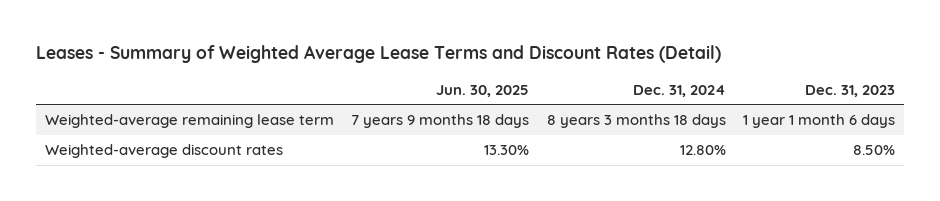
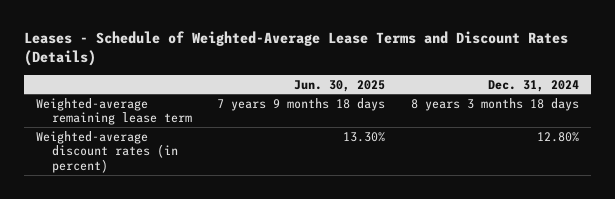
[35,45,721,64] Leases - Summary of Weighted Average Lease Terms and Discount Rates (Detail) -> [23,31,568,67] Leases - Schedule of Weighted-Average Lease Terms and Discount Rates (Details)
[805,84,896,97] Dec. 31, 2023 -> none
[44,144,283,159] Weighted-average discount rates -> [36,130,179,173] Weighted-average discount rates (in percent)

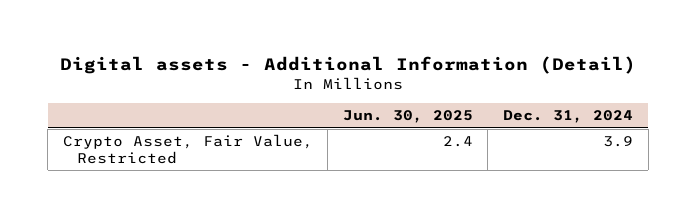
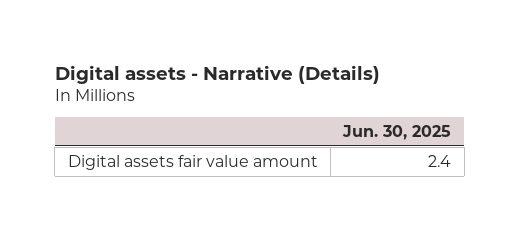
[59,55,636,74] Digital assets - Additional Information (Detail) -> [54,64,380,84] Digital assets - Narrative (Details)
[503,110,634,124] Dec. 31, 2024 -> none
[62,134,313,164] Crypto Asset, Fair Value, Restricted -> [67,155,318,171] Digital assets fair value amount

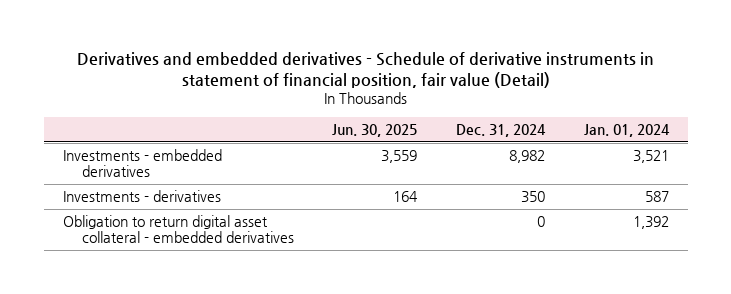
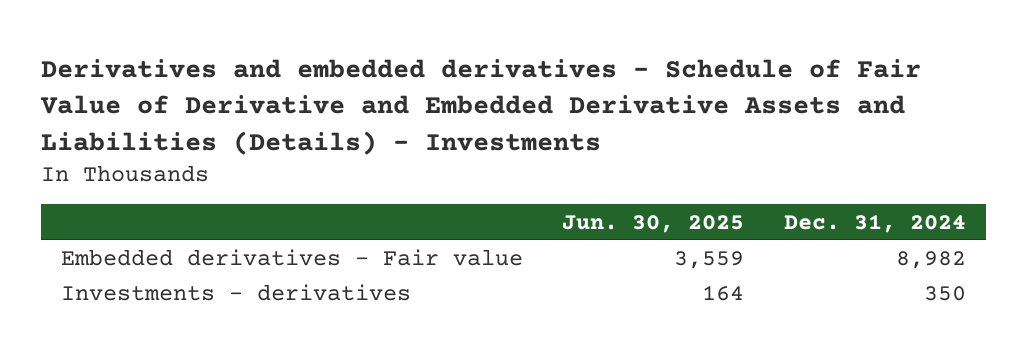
[76,52,654,89] Derivatives and embedded derivatives - Schedule of derivative instruments in statement of financial position, fair value (Detail) -> [39,59,921,155] Derivatives and embedded derivatives - Schedule of Fair Value of Derivative and Embedded Derivative Assets and Liabilities (Details) - Investments
[583,123,670,137] Jan. 01, 2024 -> none
[62,149,222,178] Investments - embedded derivatives -> [60,249,523,267] Embedded derivatives - Fair value
[62,215,294,244] Obligation to return digital asset collateral - embedded derivatives -> none

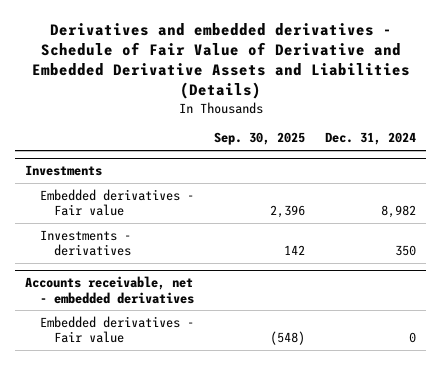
[39,59,921,155] Derivatives and embedded derivatives - Schedule of Fair Value of Derivative and Embedded Derivative Assets and Liabilities (Details) - Investments -> [31,23,410,100] Derivatives and embedded derivatives - Schedule of Fair Value of Derivative and Embedded Derivative Assets and Liabilities (Details)
[562,214,745,233] Jun. 30, 2025 -> none
none -> [214,132,306,146] Sep. 30, 2025
none -> [25,165,103,177] Investments
none -> [25,276,194,304] Accounts receivable, net - embedded derivatives
none -> [39,315,194,344] Embedded derivatives - Fair value

